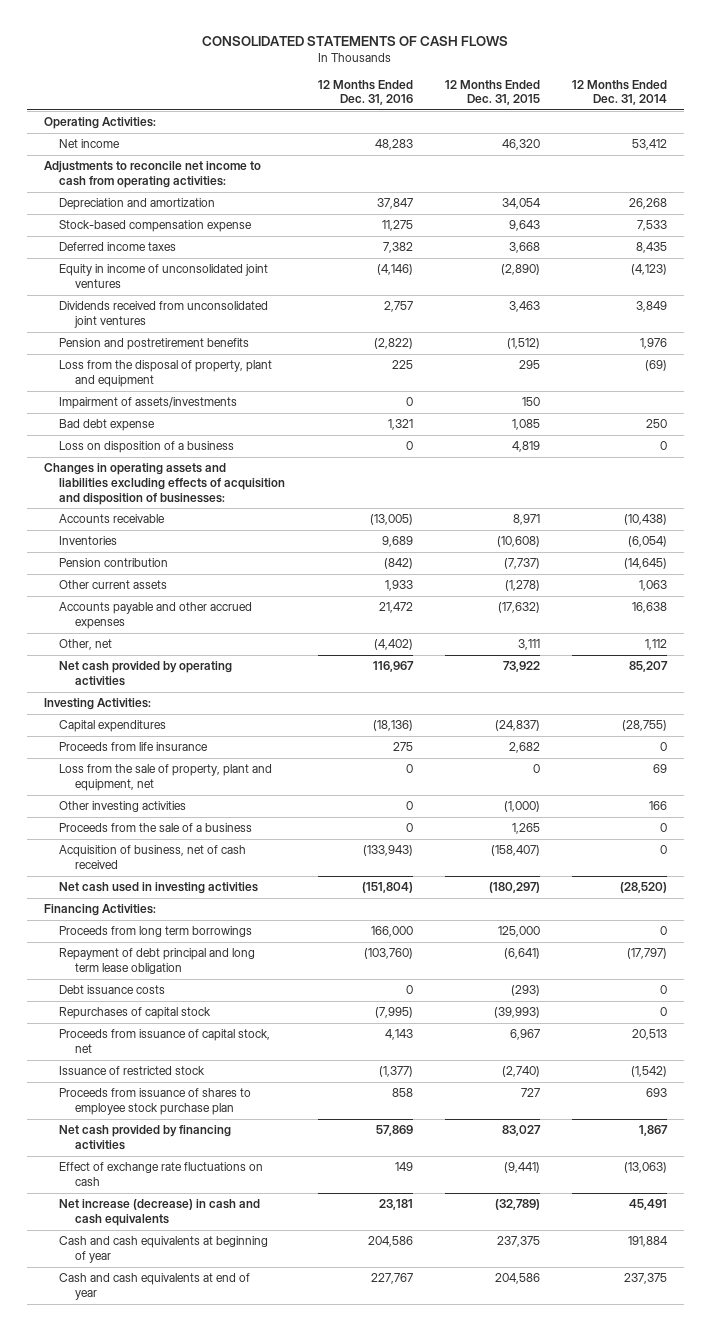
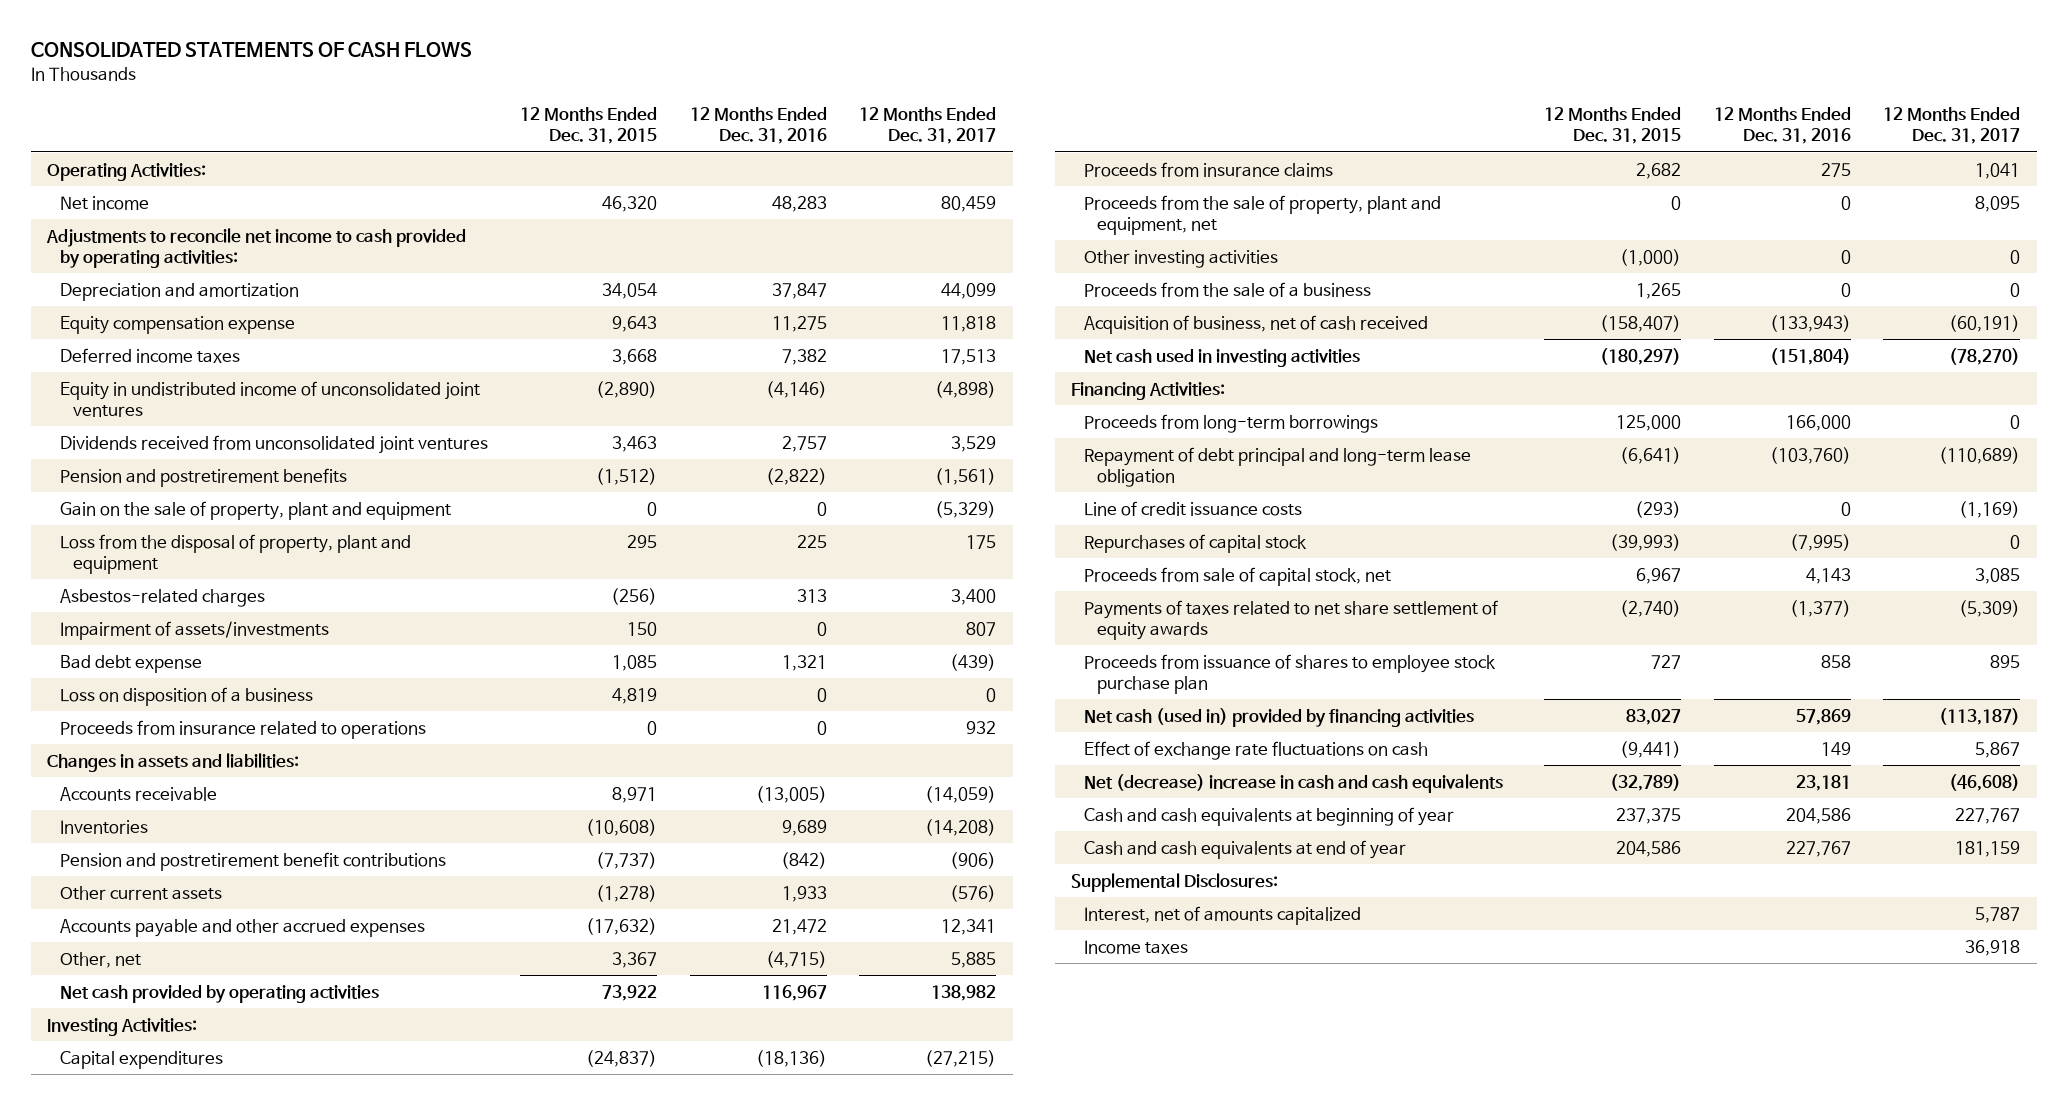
[572,79,668,106] 12 Months Ended Dec. 31, 2014 -> none
none -> [859,107,997,145] 12 Months Ended Dec. 31, 2017
[43,161,261,188] Adjustments to reconcile net income to cash from operating activities: -> [46,227,467,268] Adjustments to reconcile net income to cash provided by operating activities:
[59,220,253,233] Stock-based compensation expense -> [59,315,295,334] Equity compensation expense
[59,264,269,288] Equity in income of unconsolidated joint ventures -> [59,380,480,417] Equity in undistributed income of unconsolidated joint ventures
none -> [59,500,451,520] Gain on the sale of property, plant and equipment
none -> [59,588,265,607] Asbestos-related charges
none -> [59,719,426,739] Proceeds from insurance related to operations
[43,463,286,505] Changes in operating assets and liabilities excluding effects of acquisition and disposition of businesses: -> [47,752,300,772] Changes in assets and liabilities:
[59,558,169,568] Pension contribution -> [59,851,446,871] Pension and postretirement benefit contributions
[373,639,413,651] (4,402) -> [765,950,827,968] (4,715)
[517,639,540,651] 3,111 -> [612,951,658,968] 3,367
[59,742,209,752] Proceeds from life insurance -> [1084,161,1334,177] Proceeds from insurance claims
[59,764,273,791] Loss from the sale of property, plant and equipment, net -> [1084,194,1442,235] Proceeds from the sale of property, plant and equipment, net
[59,926,253,938] Proceeds from long term borrowings -> [1084,413,1379,433] Proceeds from long-term borrowings
[59,948,256,974] Repayment of debt principal and long term lease obligation -> [1084,446,1472,487] Repayment of debt principal and long-term lease obligation
[59,985,166,995] Debt issuance costs -> [1084,500,1303,516] Line of credit issuance costs
[59,1029,271,1053] Proceeds from issuance of capital stock, net -> [1084,566,1392,586] Proceeds from sale of capital stock, net
[59,1066,206,1076] Issuance of restricted stock -> [1084,599,1499,640] Payments of taxes related to net share settlement of equity awards
[59,1125,232,1150] Net cash provided by financing activities -> [1084,707,1475,727] Net cash (used in) provided by financing activities
[59,1199,261,1226] Net increase (decrease) in cash and cash equivalents -> [1084,773,1504,793] Net (decrease) increase in cash and cash equivalents
none -> [1071,872,1279,892] Supplemental Disclosures:
none -> [1084,905,1362,925] Interest, net of amounts capitalized
none -> [1084,939,1189,954] Income taxes

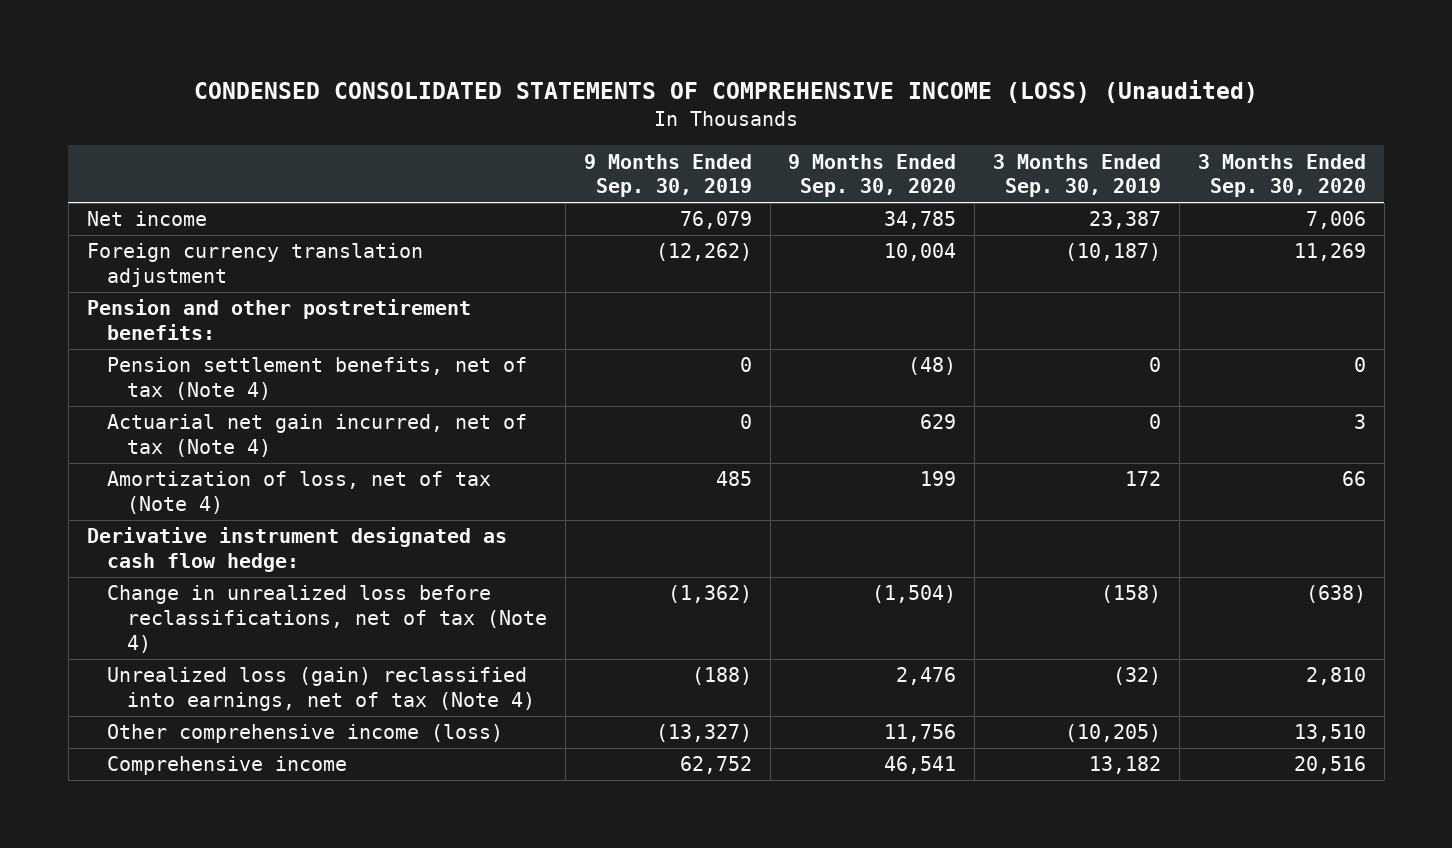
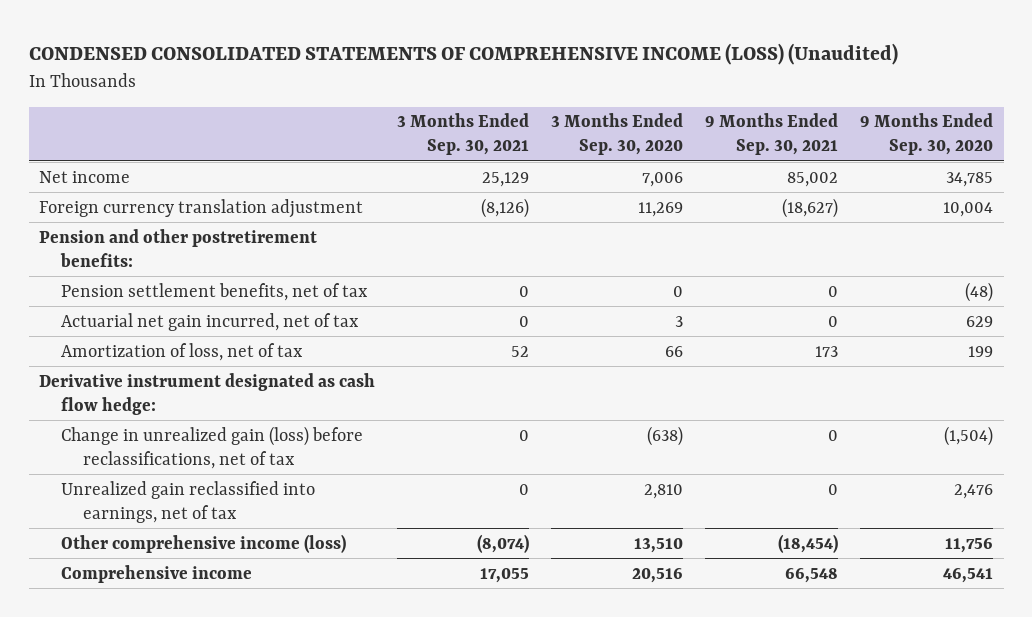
[583,153,752,198] 9 Months Ended Sep. 30, 2019 -> none
[993,153,1162,198] 3 Months Ended Sep. 30, 2019 -> none
none -> [397,113,530,156] 3 Months Ended Sep. 30, 2021
none -> [704,113,838,156] 9 Months Ended Sep. 30, 2021
[106,357,527,401] Pension settlement benefits, net of tax (Note 4) -> [61,282,369,301] Pension settlement benefits, net of tax
[106,414,527,458] Actuarial net gain incurred, net of tax (Note 4) -> [61,312,360,331] Actuarial net gain incurred, net of tax
[106,471,491,515] Amortization of loss, net of tax (Note 4) -> [61,342,304,361] Amortization of loss, net of tax
[106,585,548,654] Change in unrealized loss before reclassifications, net of tax (Note 4) -> [61,425,364,469] Change in unrealized gain (loss) before reclassifications, net of tax
[106,667,536,712] Unrealized loss (gain) reclassified into earnings, net of tax (Note 4) -> [61,480,316,523] Unrealized gain reclassified into earnings, net of tax

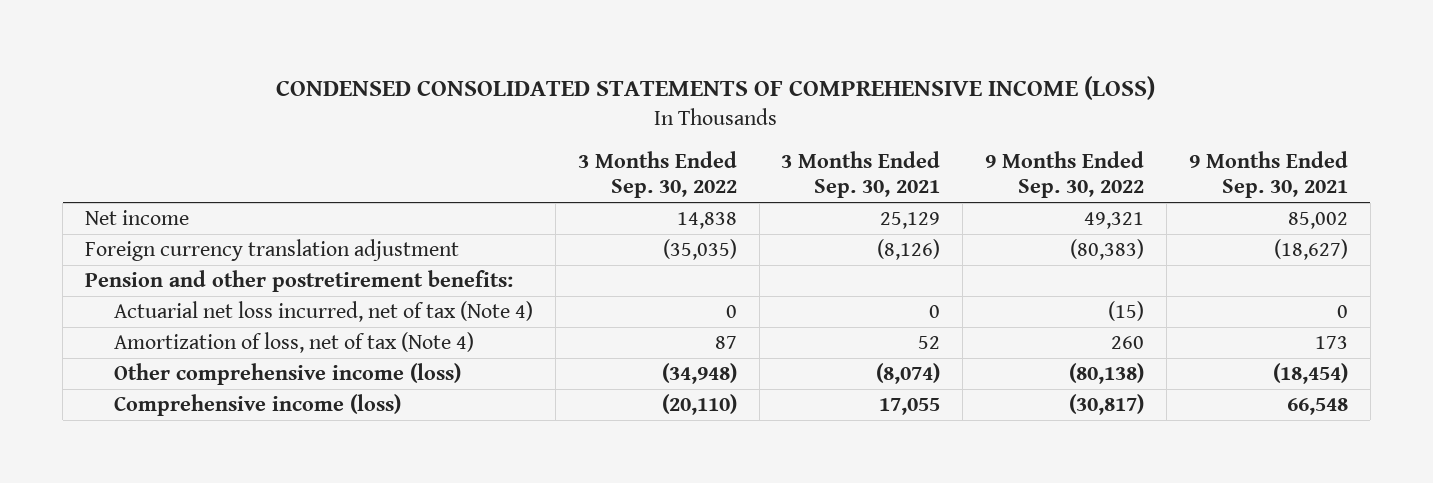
[28,42,898,65] CONDENSED CONSOLIDATED STATEMENTS OF COMPREHENSIVE INCOME (LOSS) (Unaudited) -> [276,75,1156,100] CONDENSED CONSOLIDATED STATEMENTS OF COMPREHENSIVE INCOME (LOSS)
[551,113,684,156] 3 Months Ended Sep. 30, 2020 -> none
[859,113,993,156] 9 Months Ended Sep. 30, 2020 -> none
none -> [577,151,737,199] 3 Months Ended Sep. 30, 2022
none -> [985,151,1145,199] 9 Months Ended Sep. 30, 2022
[61,282,369,301] Pension settlement benefits, net of tax -> none
[39,372,376,415] Derivative instrument designated as cash flow hedge: -> none
[61,425,364,469] Change in unrealized gain (loss) before reclassifications, net of tax -> none
[61,480,316,523] Unrealized gain reclassified into earnings, net of tax -> none
[61,312,360,331] Actuarial net gain incurred, net of tax -> [114,301,534,323] Actuarial net loss incurred, net of tax (Note 4)
[61,342,304,361] Amortization of loss, net of tax -> [114,332,475,354] Amortization of loss, net of tax (Note 4)
[61,564,253,583] Comprehensive income -> [114,394,402,417] Comprehensive income (loss)

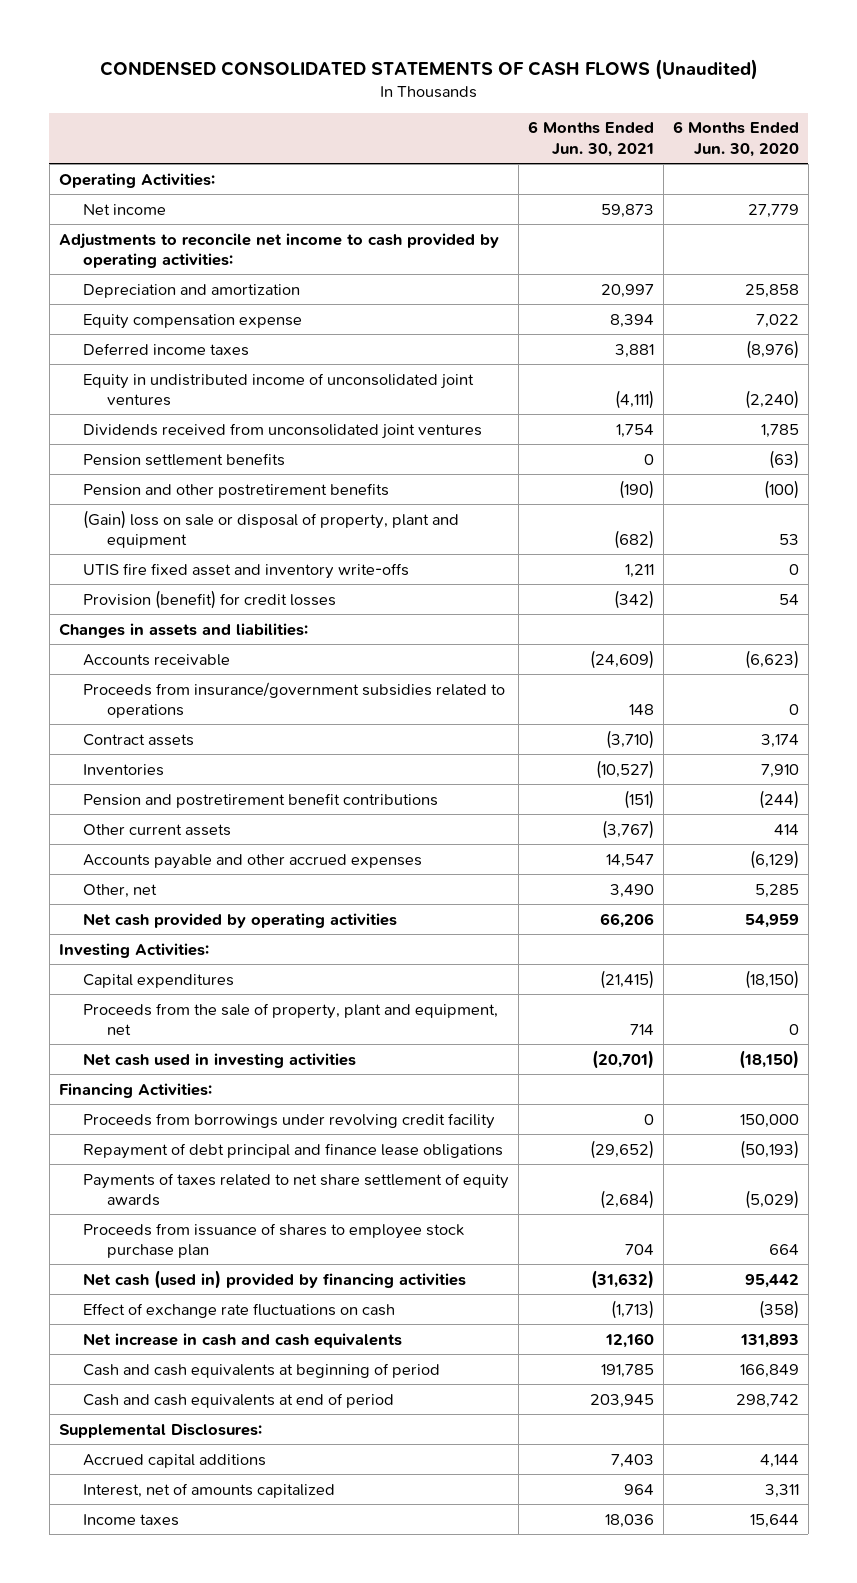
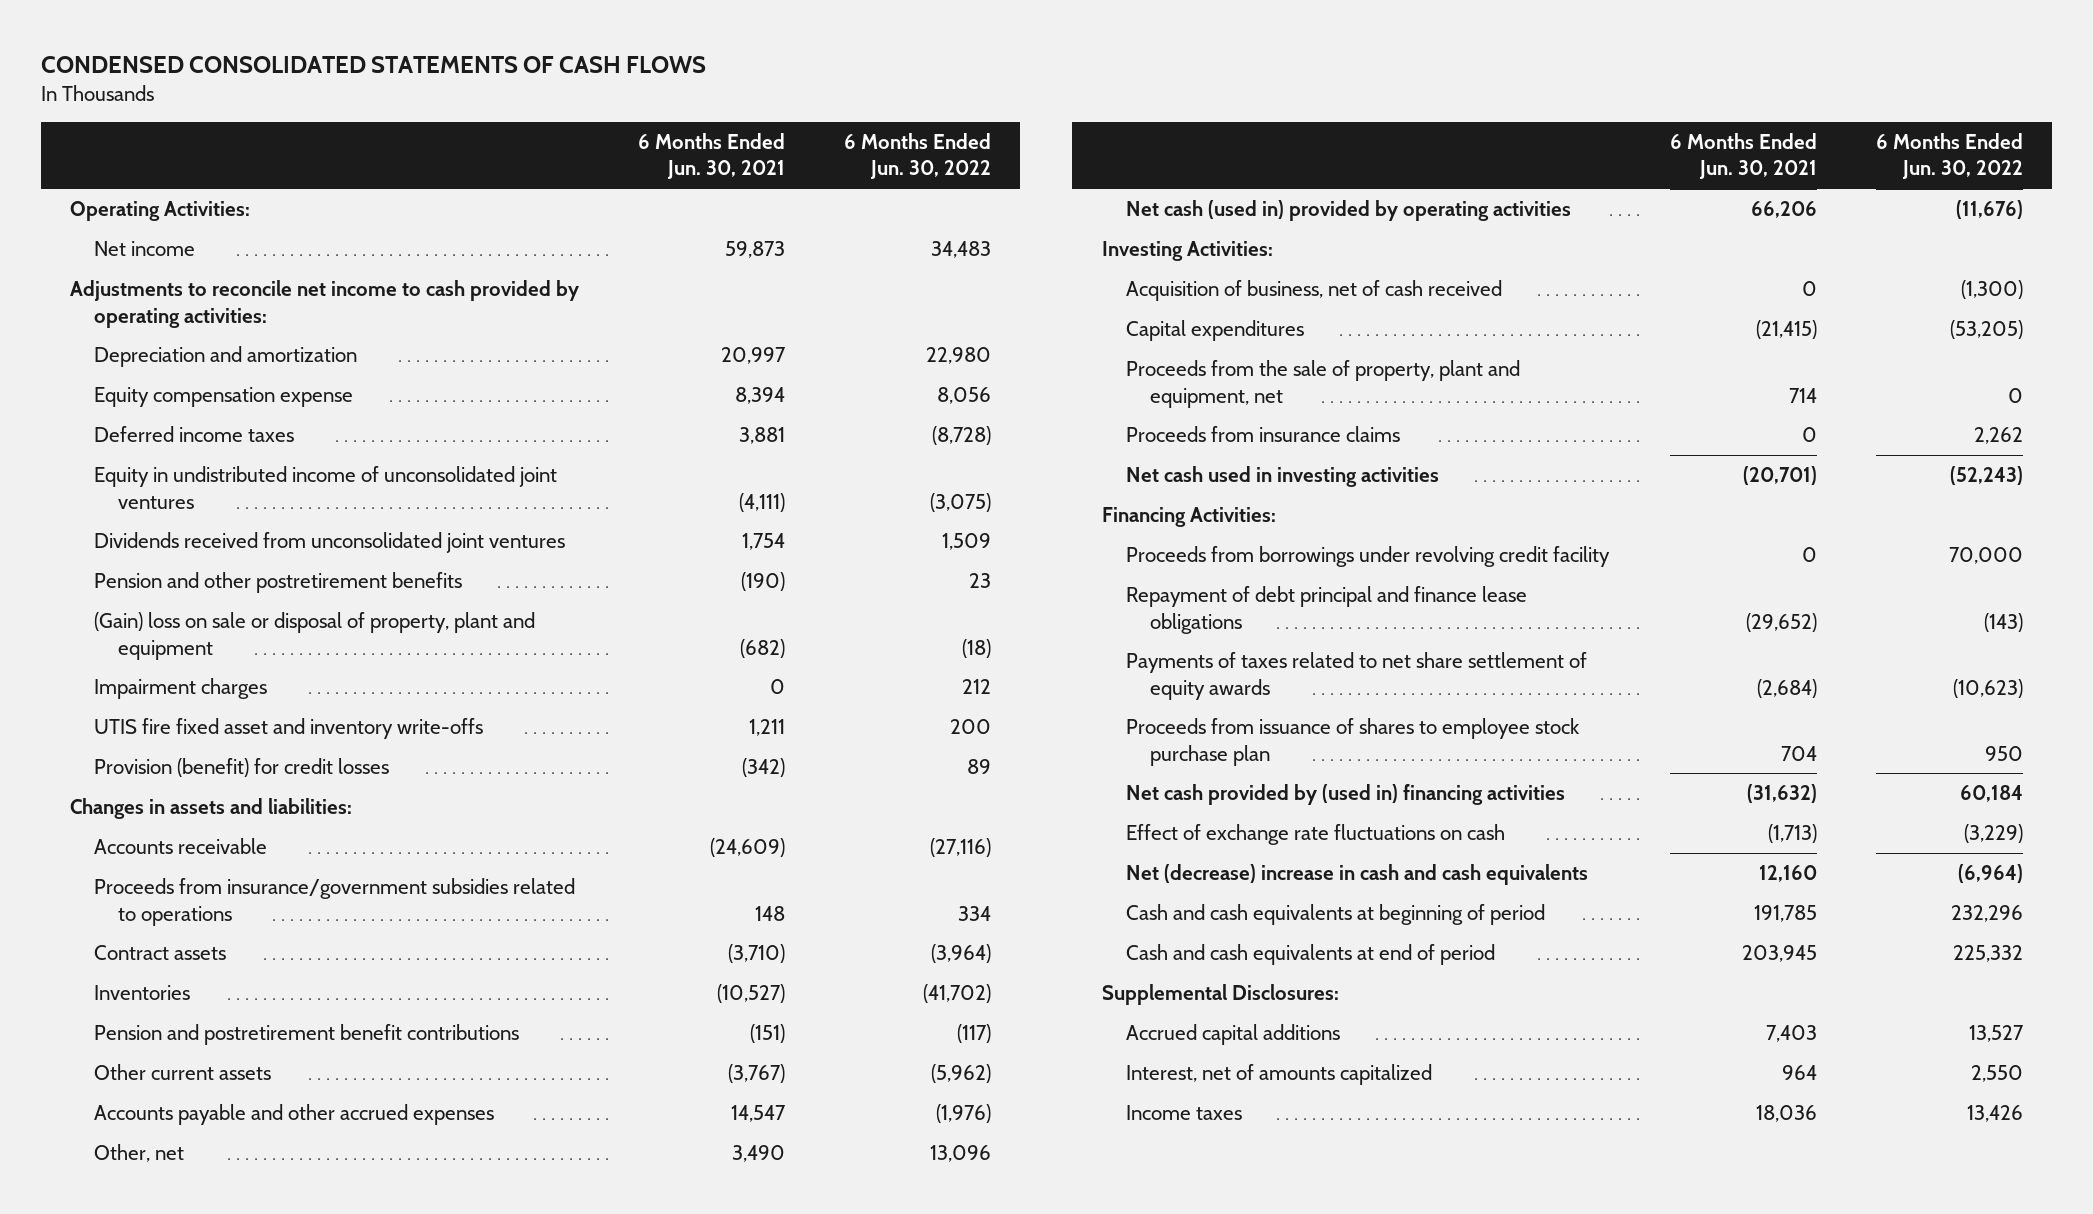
[99,58,758,80] CONDENSED CONSOLIDATED STATEMENTS OF CASH FLOWS (Unaudited) -> [40,55,706,73] CONDENSED CONSOLIDATED STATEMENTS OF CASH FLOWS
[672,121,799,157] 6 Months Ended Jun. 30, 2020 -> none
none -> [844,133,992,180] 6 Months Ended Jun. 30, 2022
[82,452,285,466] Pension settlement benefits -> none
none -> [94,678,268,700] Impairment charges
[82,912,397,928] Net cash provided by operating activities -> [1125,200,1571,222] Net cash (used in) provided by operating activities
none -> [1125,280,1502,302] Acquisition of business, net of cash received
none -> [1125,426,1400,443] Proceeds from insurance claims
[82,1269,466,1289] Net cash (used in) provided by financing activities -> [1125,784,1565,806] Net cash provided by (used in) financing activities
[82,1332,402,1348] Net increase in cash and cash equivalents -> [1125,864,1588,886] Net (decrease) increase in cash and cash equivalents

